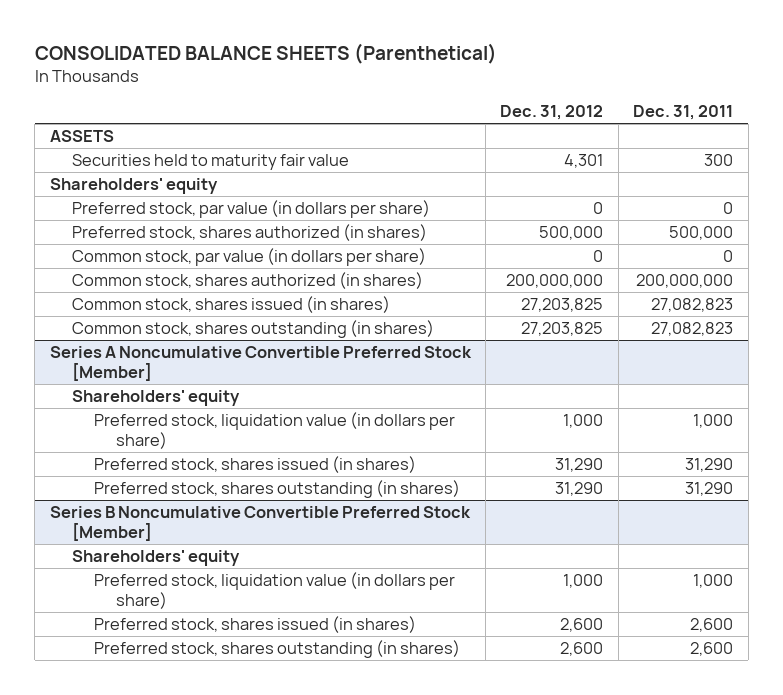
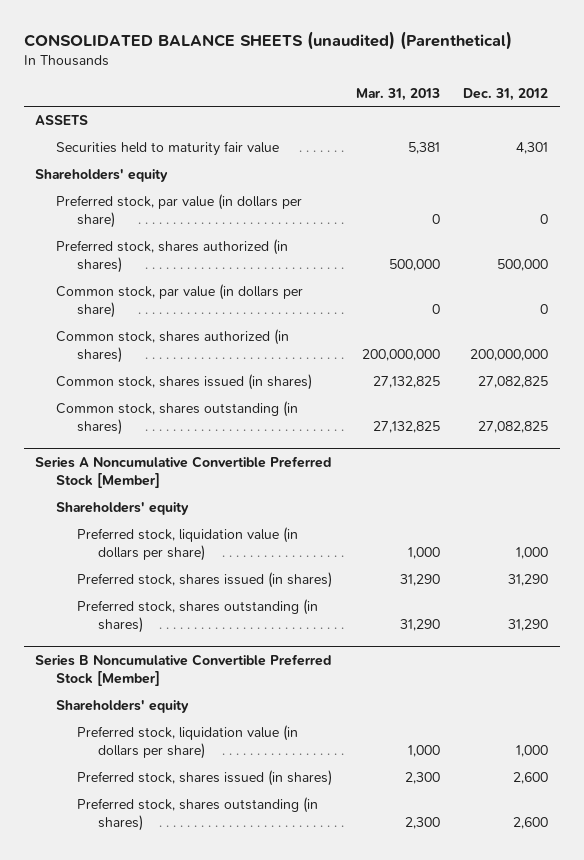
[34,43,497,65] CONSOLIDATED BALANCE SHEETS (Parenthetical) -> [23,30,512,50] CONSOLIDATED BALANCE SHEETS (unaudited) (Parenthetical)
[633,104,734,120] Dec. 31, 2011 -> none
none -> [355,87,440,101] Mar. 31, 2013
[521,298,604,313] 27,203,825 -> [478,376,549,389] 27,082,825
[521,322,604,337] 27,203,825 -> [478,421,549,434] 27,082,825

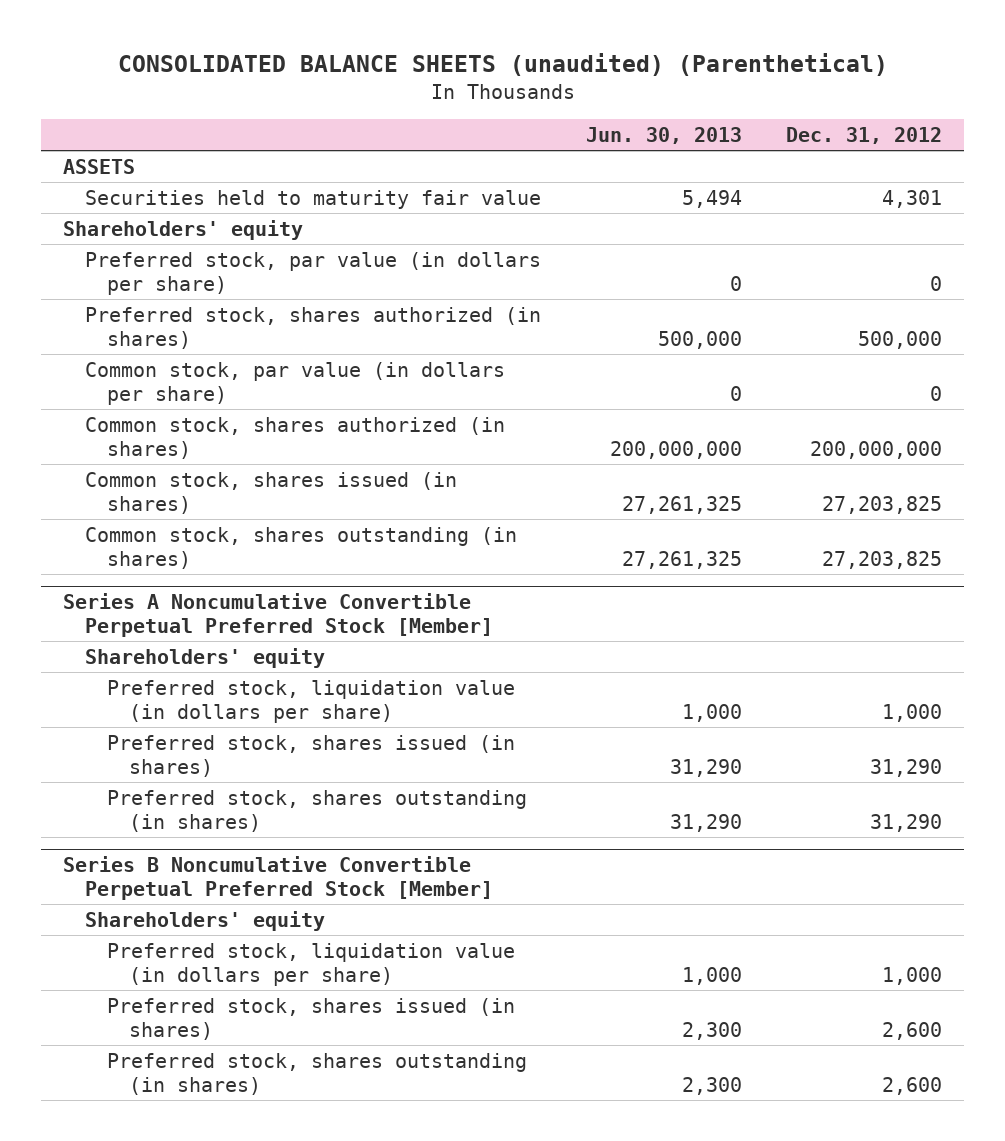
[355,87,440,101] Mar. 31, 2013 -> none
none -> [585,126,742,144] Jun. 30, 2013
[478,376,549,389] 27,082,825 -> [821,496,942,515] 27,203,825
[478,421,549,434] 27,082,825 -> [821,551,942,570] 27,203,825
[35,456,332,489] Series A Noncumulative Convertible Preferred Stock [Member] -> [63,592,494,638] Series A Noncumulative Convertible Perpetual Preferred Stock [Member]
[35,654,332,687] Series B Noncumulative Convertible Preferred Stock [Member] -> [63,855,494,901] Series B Noncumulative Convertible Perpetual Preferred Stock [Member]

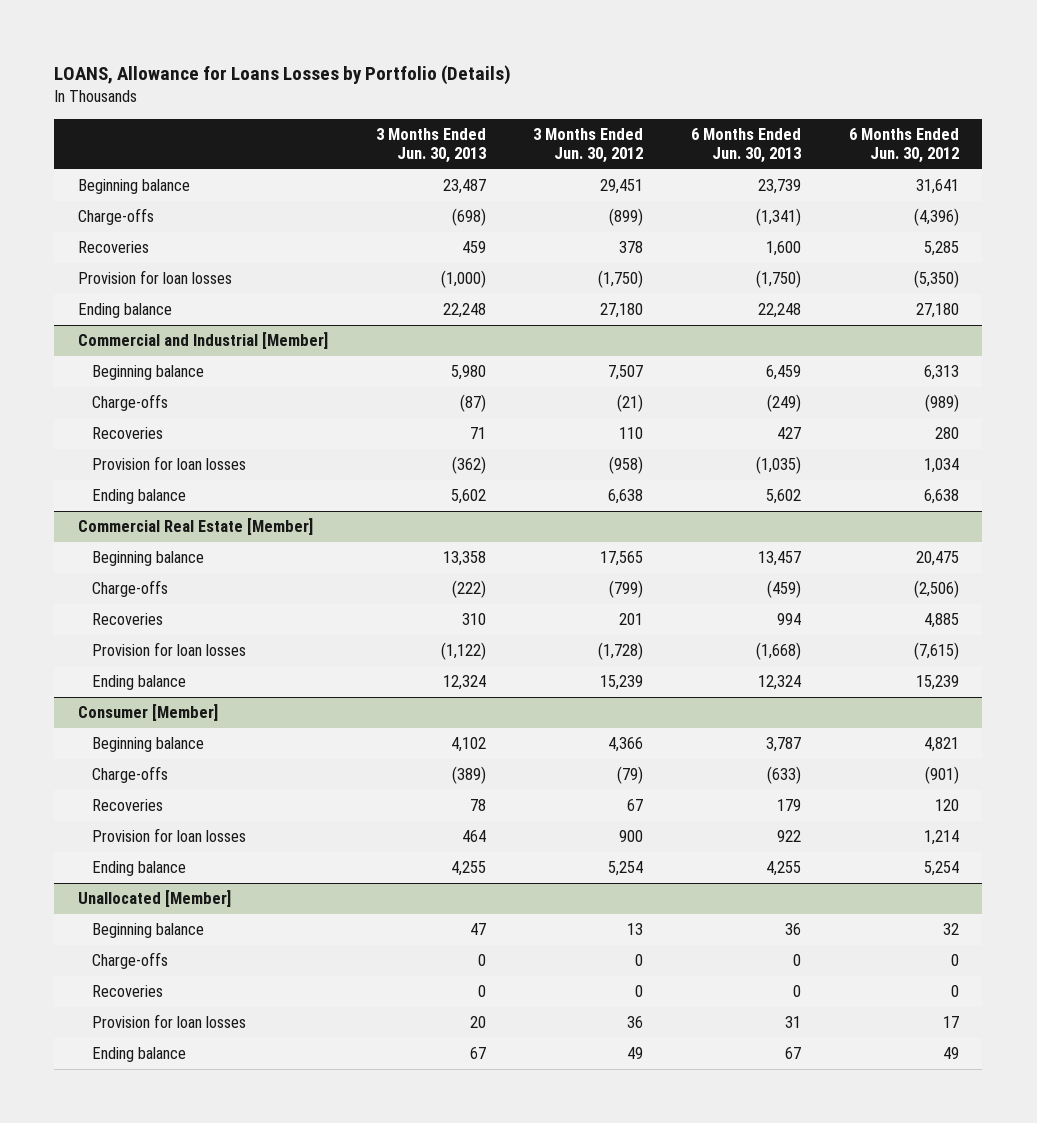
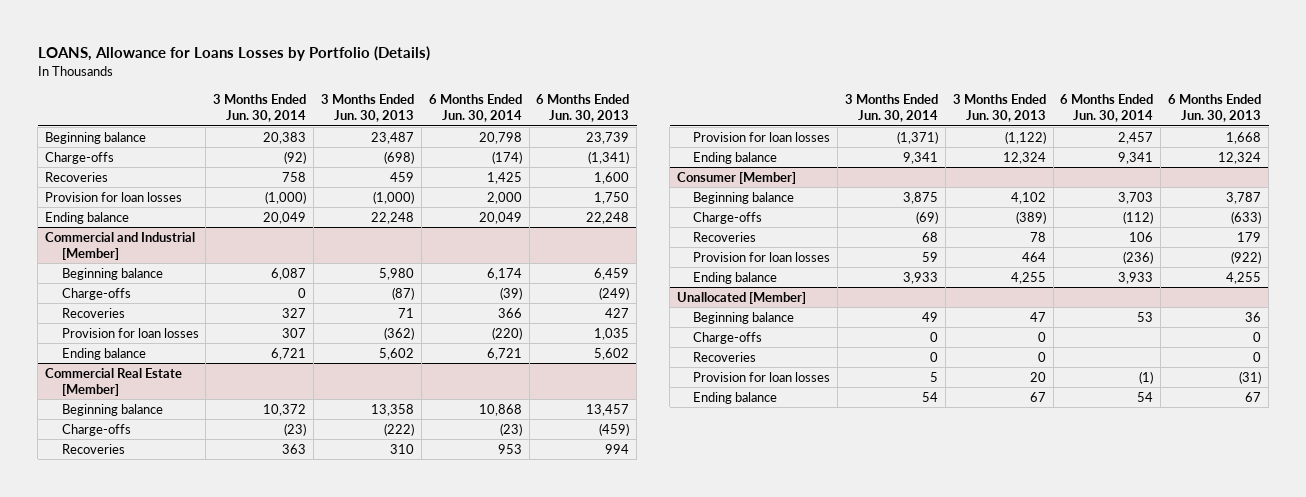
[533,128,644,164] 3 Months Ended Jun. 30, 2012 -> none
[848,128,959,164] 6 Months Ended Jun. 30, 2012 -> none
none -> [213,93,307,123] 3 Months Ended Jun. 30, 2014
none -> [428,93,522,123] 6 Months Ended Jun. 30, 2014
[756,270,802,289] (1,750) -> [594,191,630,204] 1,750
[756,456,802,475] (1,035) -> [594,327,630,340] 1,035
[756,642,802,661] (1,668) -> [1226,131,1262,144] 1,668
[777,830,802,843] 922 -> [1231,250,1262,264] (922)
[785,1016,802,1029] 31 -> [1239,370,1262,384] (31)

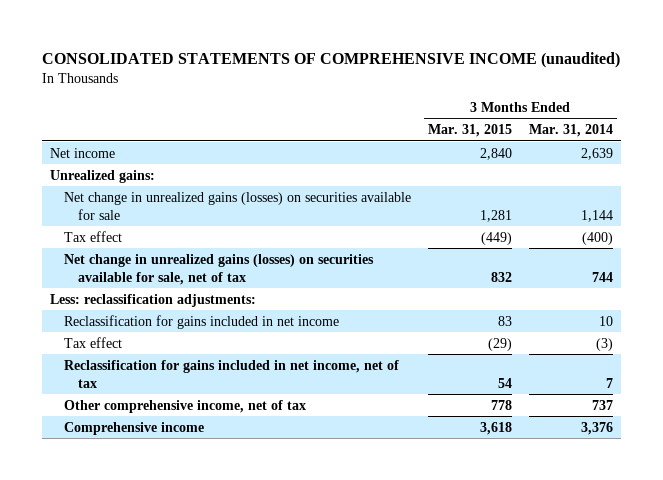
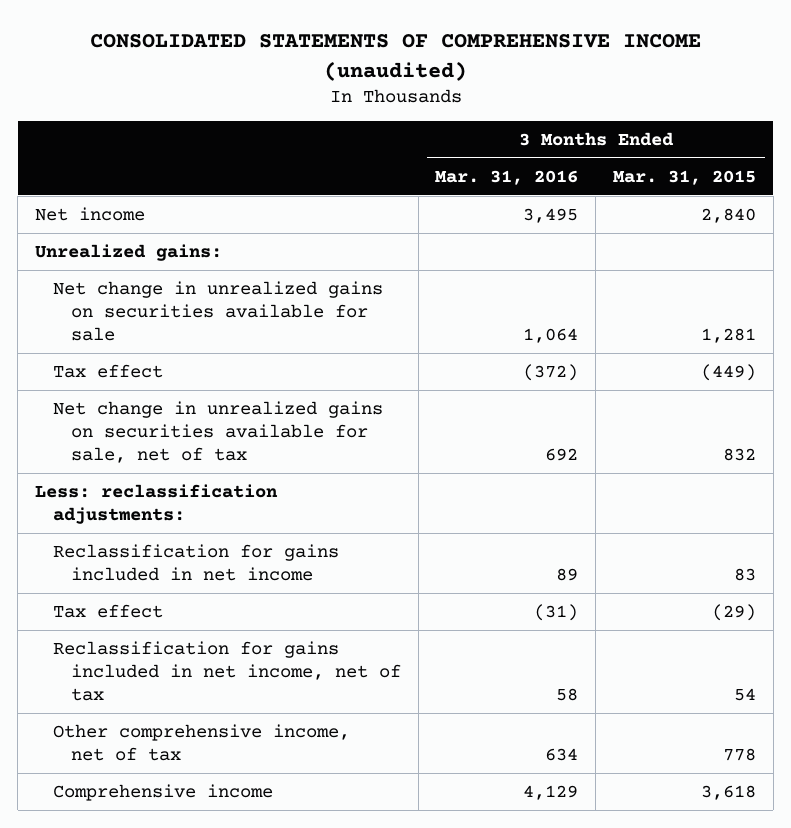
[528,124,613,138] Mar. 31, 2014 -> none
none -> [435,169,579,185] Mar. 31, 2016
[64,191,412,220] Net change in unrealized gains (losses) on securities available for sale -> [53,280,384,341] Net change in unrealized gains on securities available for sale
[64,253,375,285] Net change in unrealized gains (losses) on securities available for sale, net of tax -> [53,400,384,463] Net change in unrealized gains on securities available for sale, net of tax

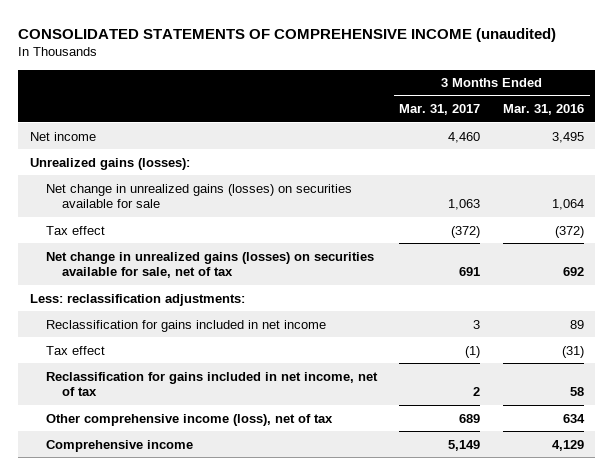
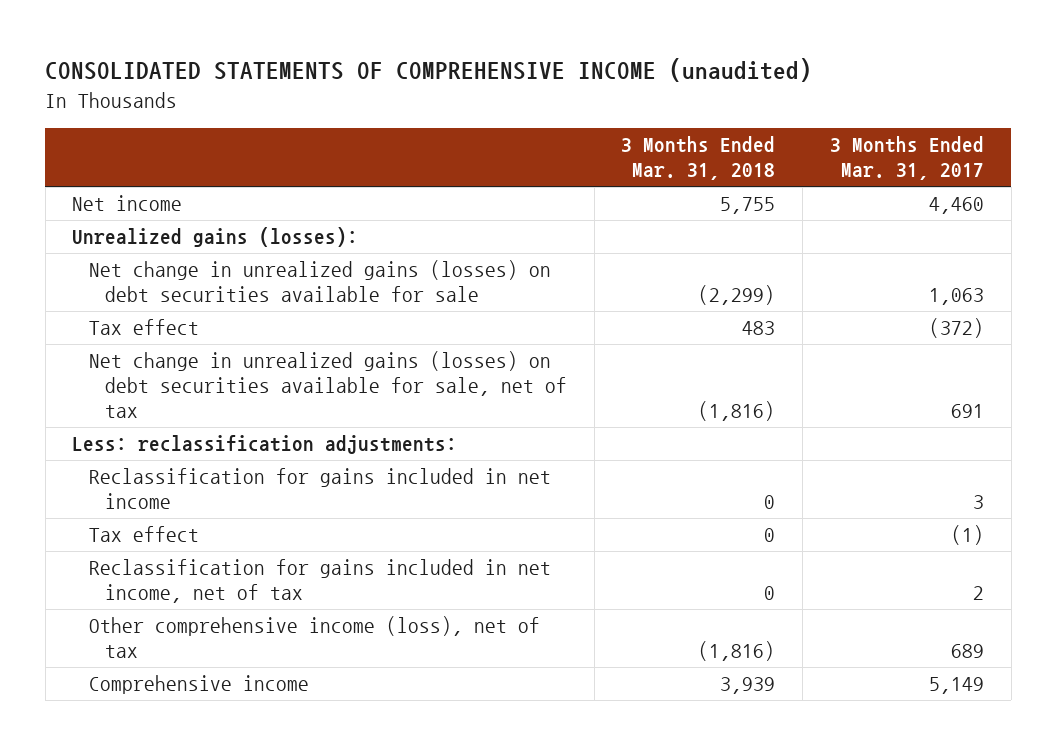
[502,104,584,116] Mar. 31, 2016 -> none
none -> [621,136,776,181] 3 Months Ended Mar. 31, 2018
[45,183,352,209] Net change in unrealized gains (losses) on securities available for sale -> [88,260,551,303] Net change in unrealized gains (losses) on debt securities available for sale
[45,251,374,279] Net change in unrealized gains (losses) on securities available for sale, net of tax -> [88,351,567,419] Net change in unrealized gains (losses) on debt securities available for sale, net of tax

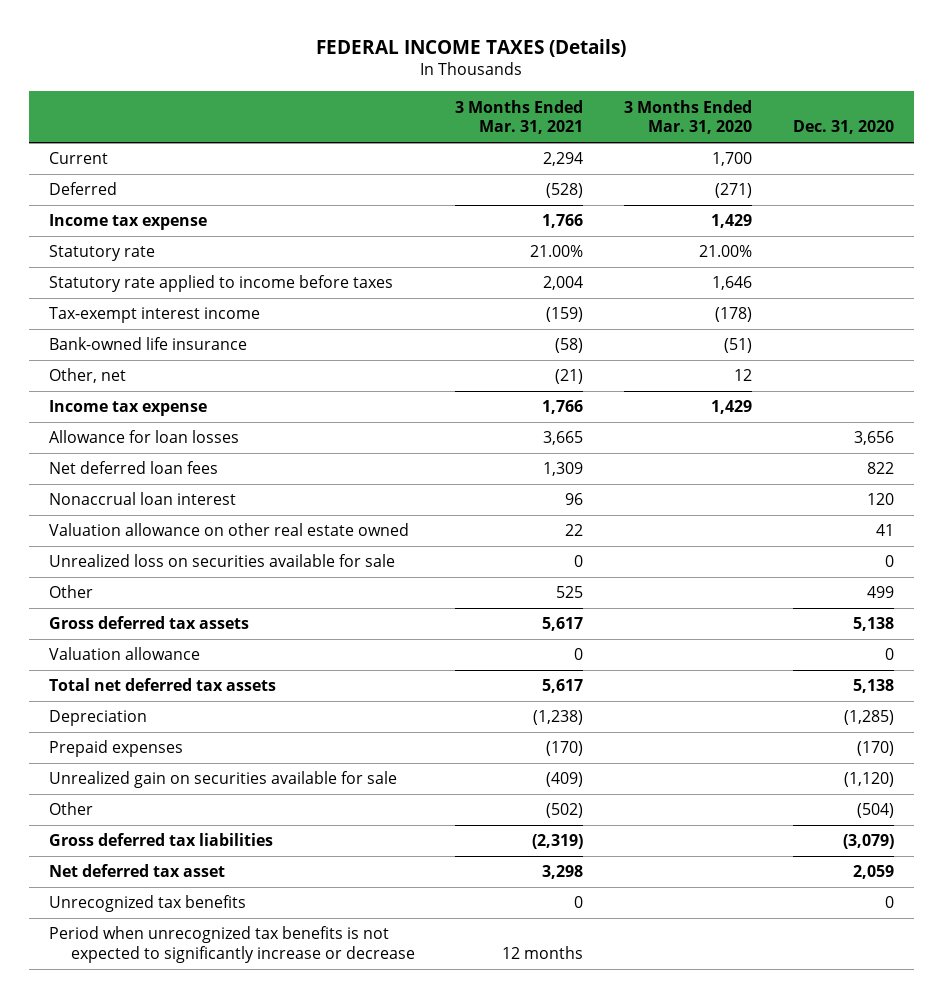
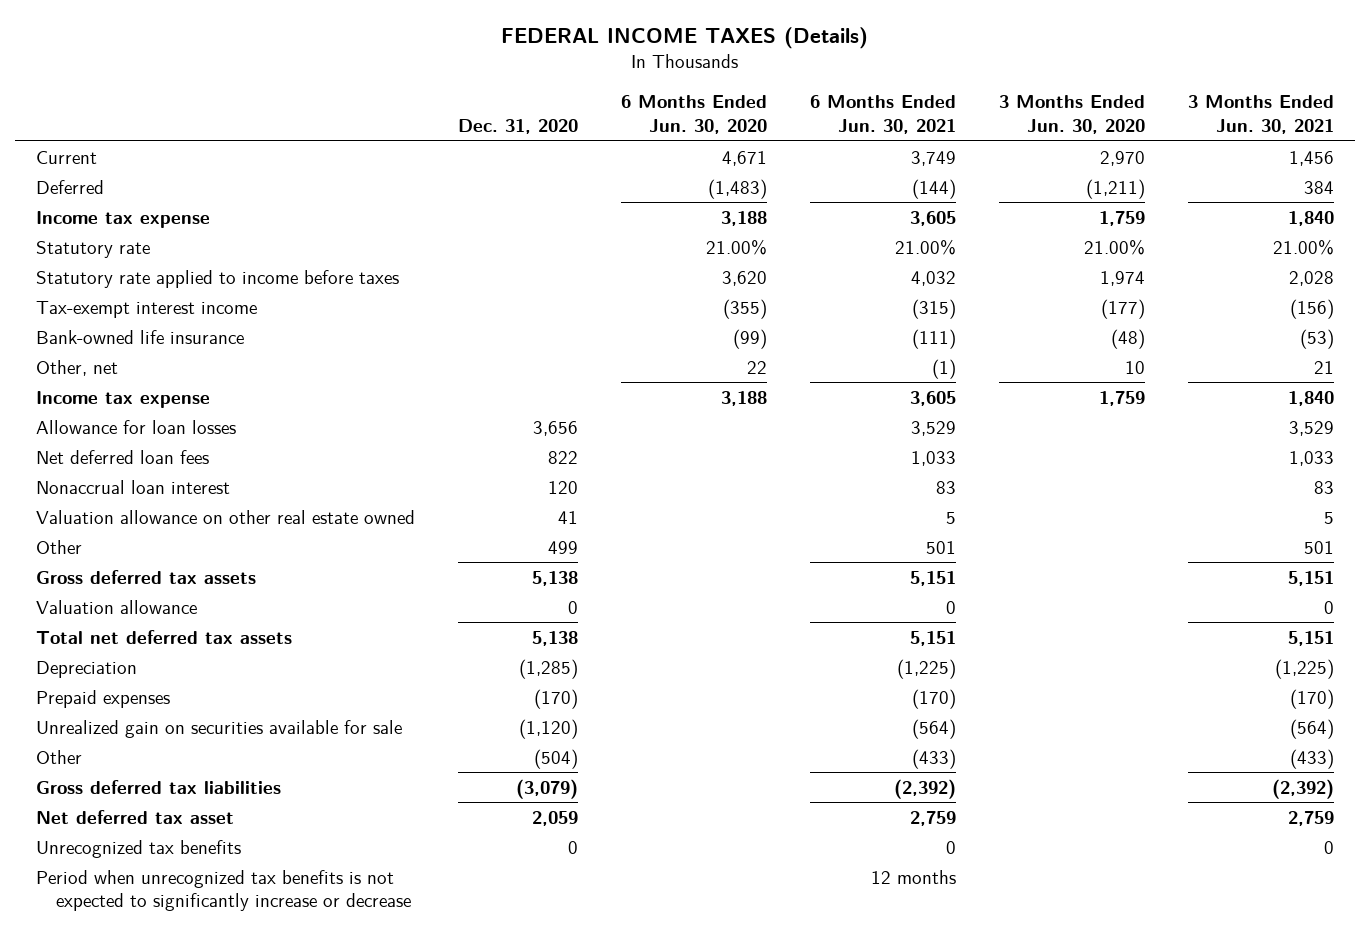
[455,99,584,135] 3 Months Ended Mar. 31, 2021 -> none
[624,99,753,135] 3 Months Ended Mar. 31, 2020 -> none
none -> [621,95,768,135] 6 Months Ended Jun. 30, 2020
none -> [809,95,956,135] 6 Months Ended Jun. 30, 2021
none -> [998,95,1145,135] 3 Months Ended Jun. 30, 2020
none -> [1187,95,1334,135] 3 Months Ended Jun. 30, 2021
[48,554,395,568] Unrealized loss on securities available for sale -> none

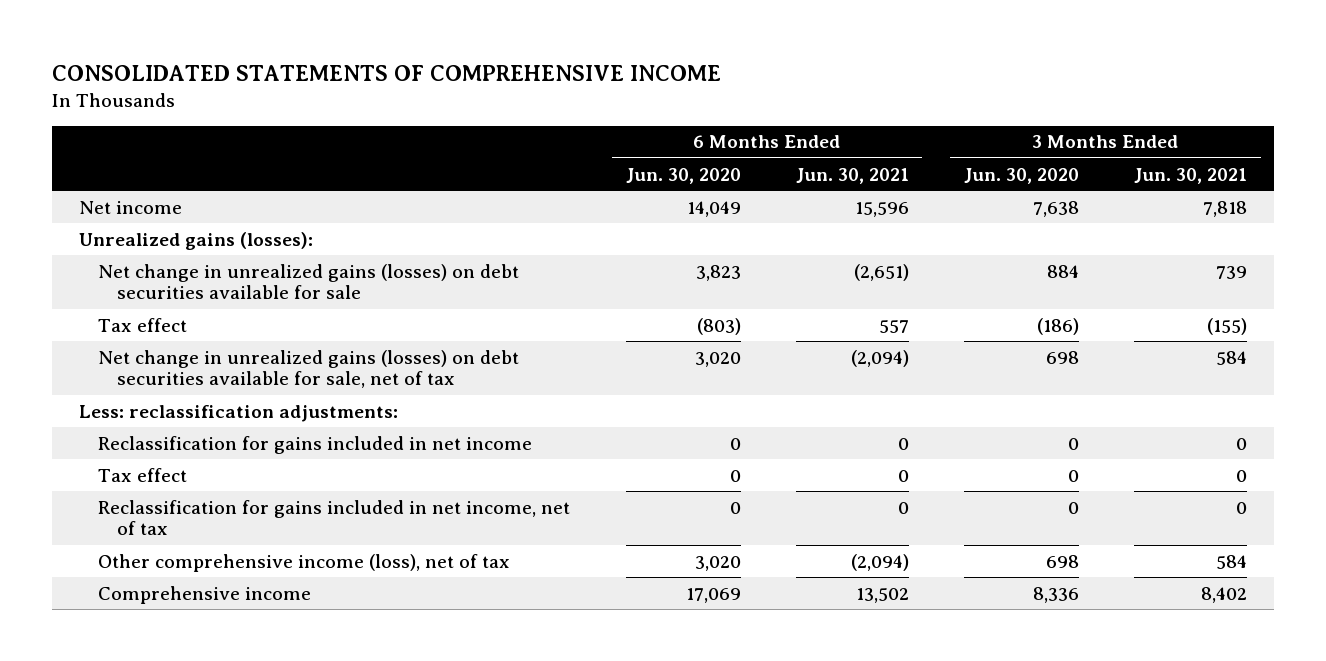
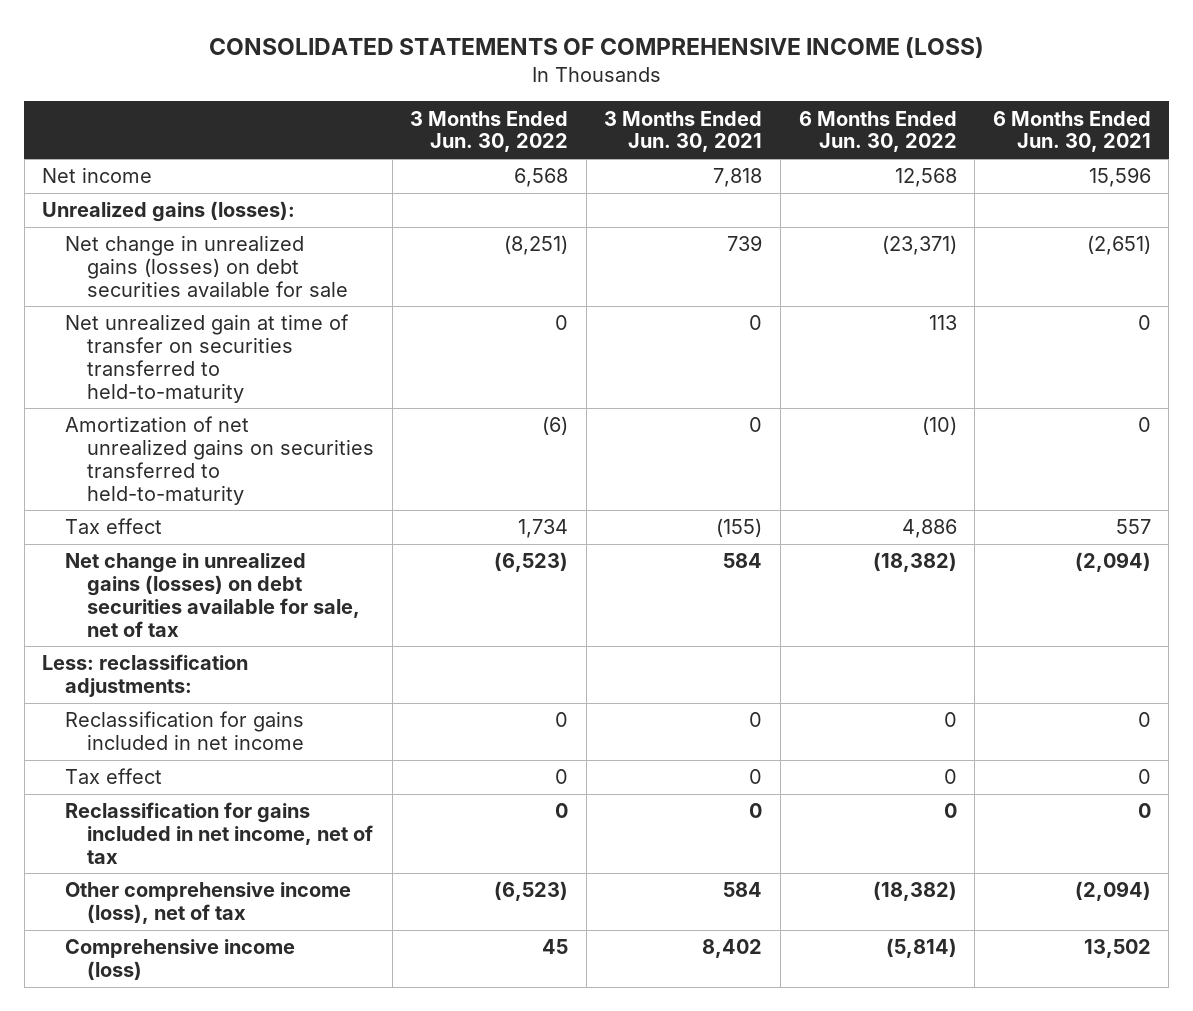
[51,65,721,82] CONSOLIDATED STATEMENTS OF COMPREHENSIVE INCOME -> [208,36,984,58] CONSOLIDATED STATEMENTS OF COMPREHENSIVE INCOME (LOSS)
[625,167,741,184] Jun. 30, 2020 -> none
[963,167,1079,184] Jun. 30, 2020 -> none
none -> [410,110,569,153] 3 Months Ended Jun. 30, 2022
none -> [798,110,957,153] 6 Months Ended Jun. 30, 2022
none -> [64,314,349,403] Net unrealized gain at time of transfer on securities transferred to held-to-maturity
none -> [64,416,374,505] Amortization of net unrealized gains on securities transferred to held-to-maturity
[98,585,312,604] Comprehensive income -> [64,939,295,980] Comprehensive income (loss)

